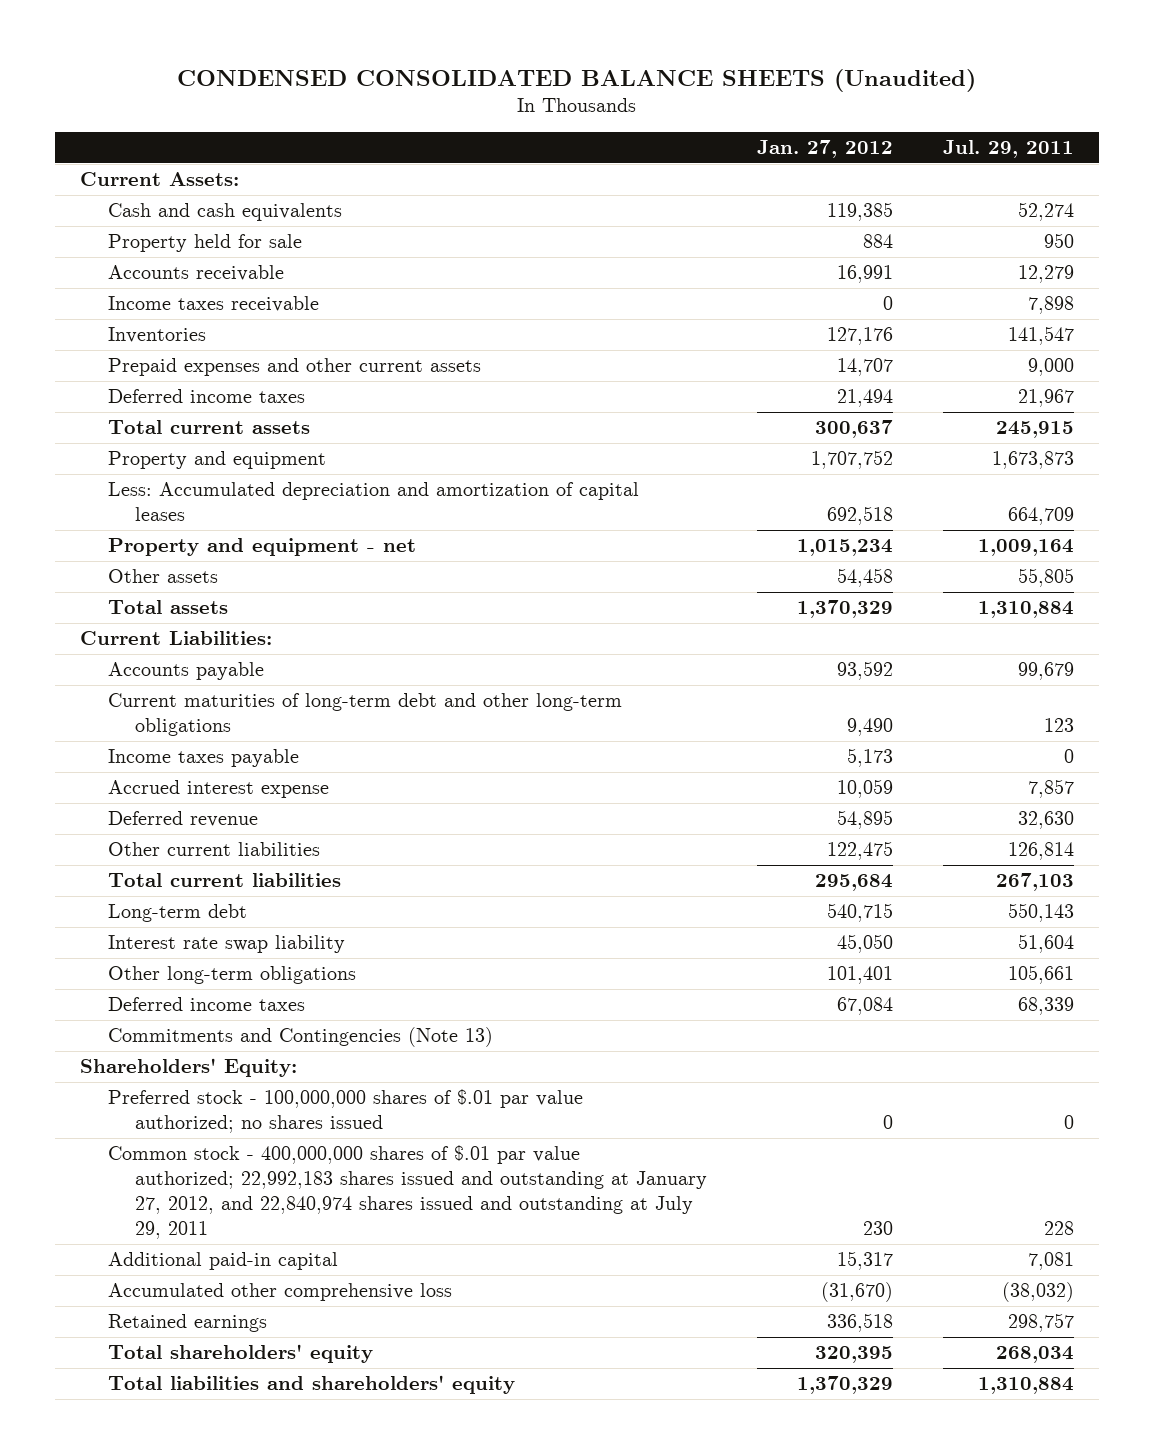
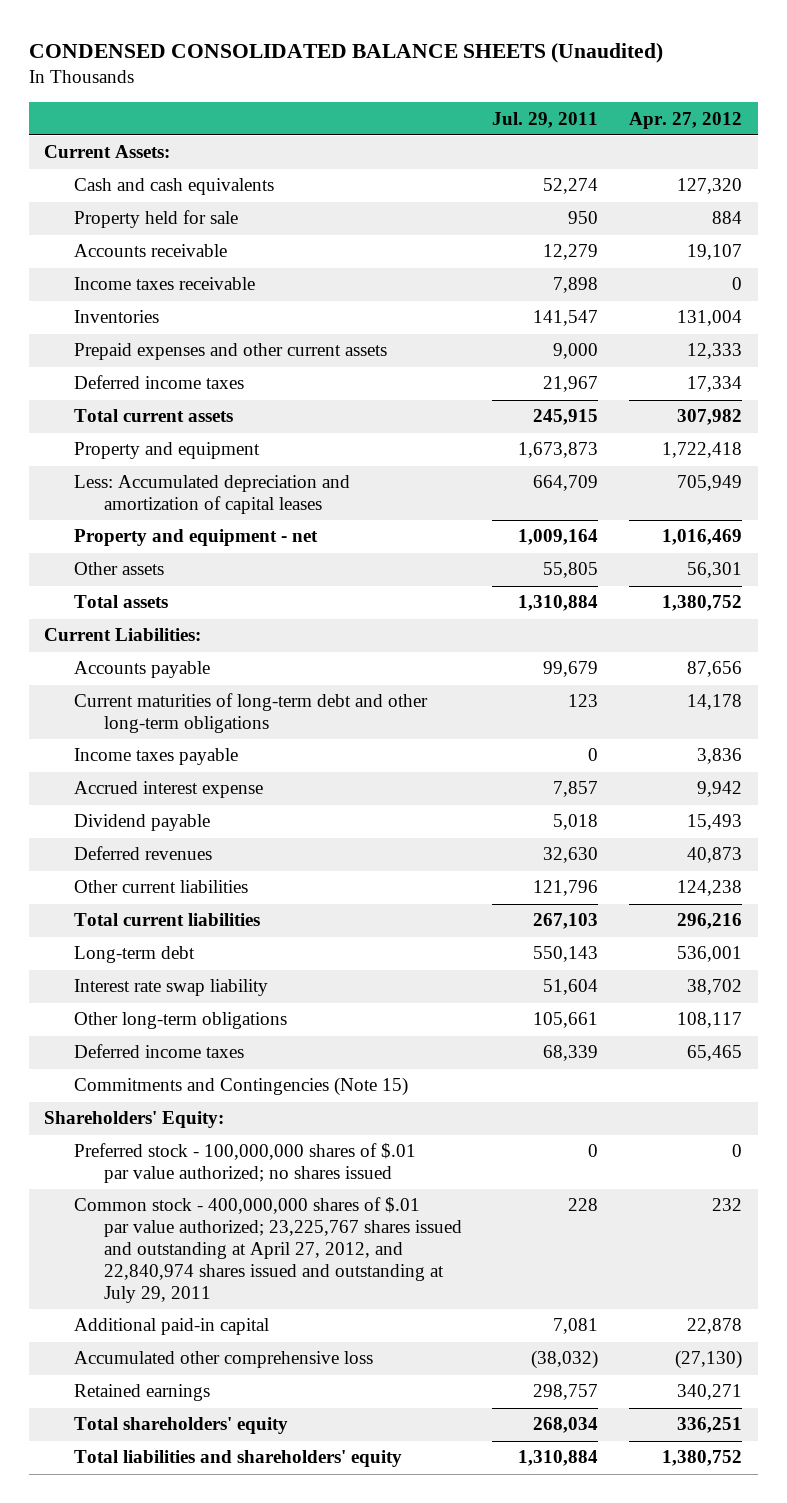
[757,139,894,158] Jan. 27, 2012 -> none
none -> [629,111,743,129] Apr. 27, 2012
none -> [73,814,210,832] Dividend payable
[107,811,258,828] Deferred revenue -> [73,846,212,861] Deferred revenues
[1008,842,1075,861] 126,814 -> [533,880,599,897] 121,796
[107,1027,493,1048] Commitments and Contingencies (Note 13) -> [73,1077,408,1097] Commitments and Contingencies (Note 15)
[107,1145,708,1240] Common stock - 400,000,000 shares of $.01 par value authorized; 22,992,183 shares issued and outstanding at January 27, 2012, and 22,840,974 shares issued and outstanding at July 29, 2011 -> [73,1197,462,1303] Common stock - 400,000,000 shares of $.01 par value authorized; 23,225,767 shares issued and outstanding at April 27, 2012, and 22,840,974 shares issued and outstanding at July 29, 2011

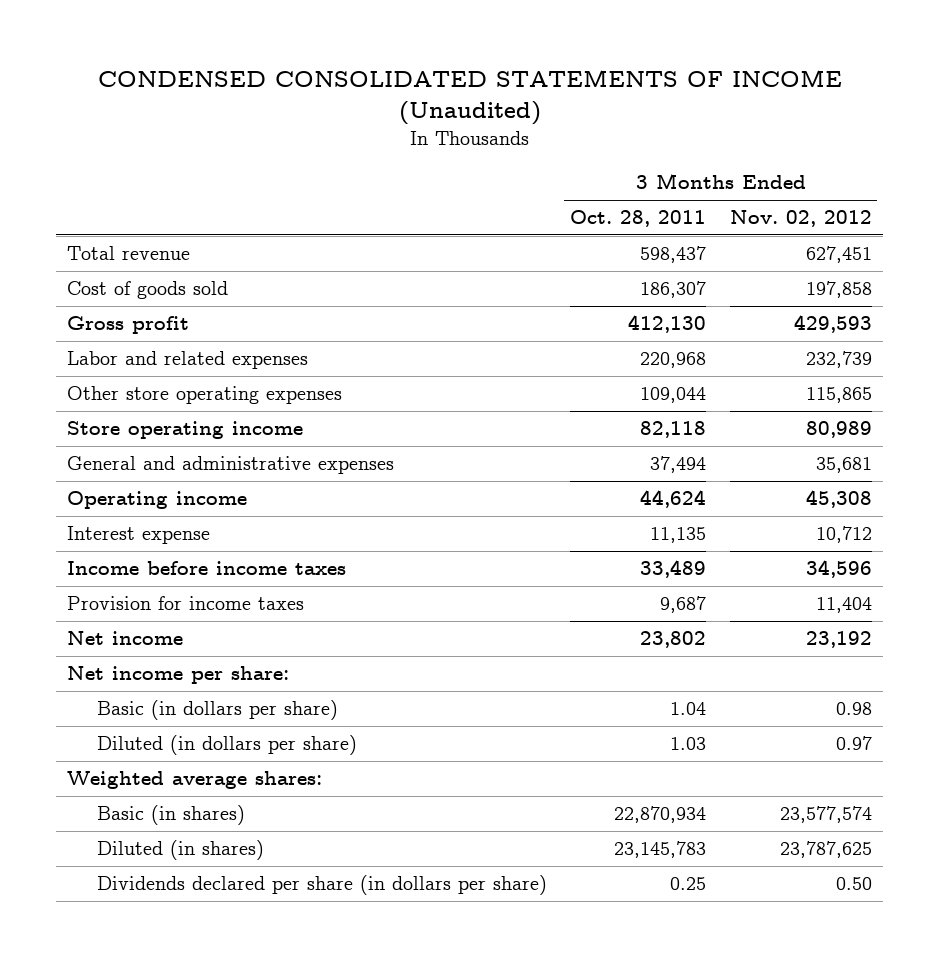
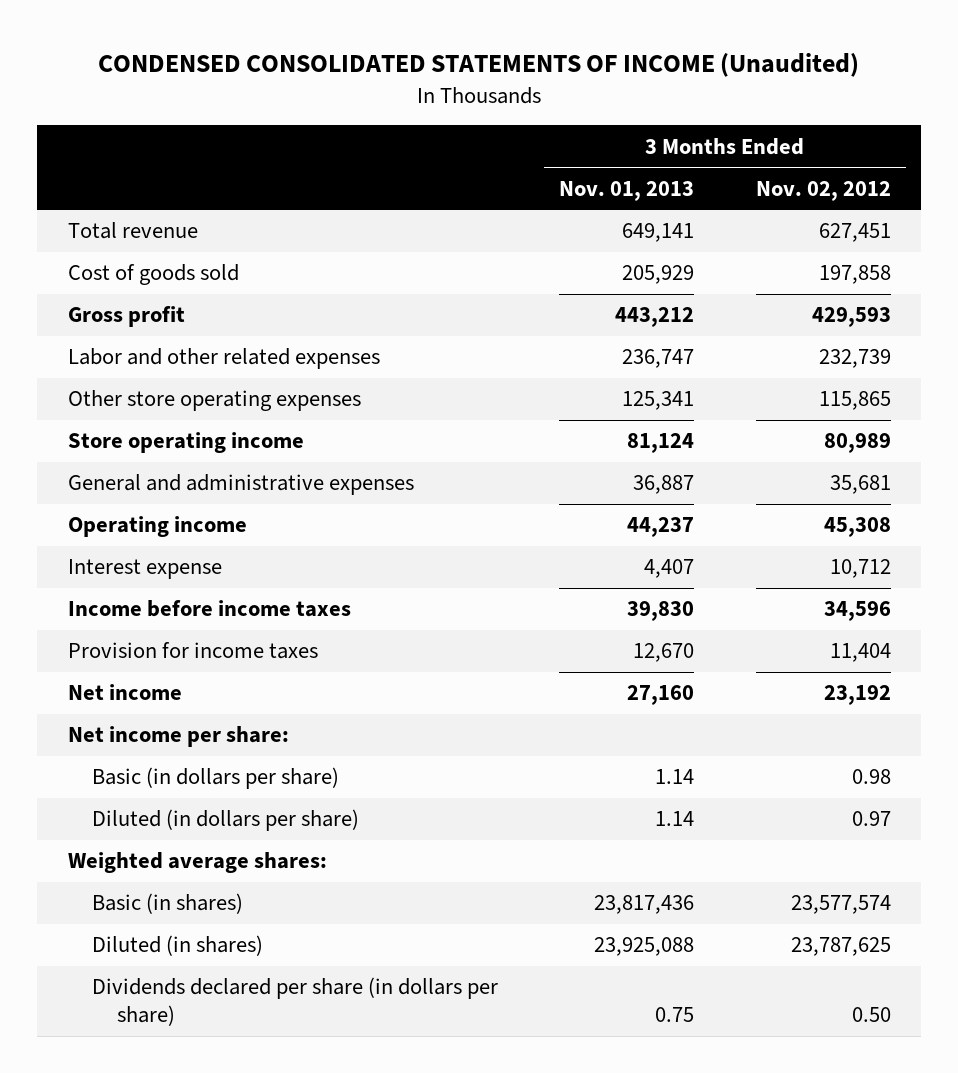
[570,210,707,228] Oct. 28, 2011 -> none
none -> [559,180,695,201] Nov. 01, 2013
[67,351,309,370] Labor and related expenses -> [67,348,380,370] Labor and other related expenses

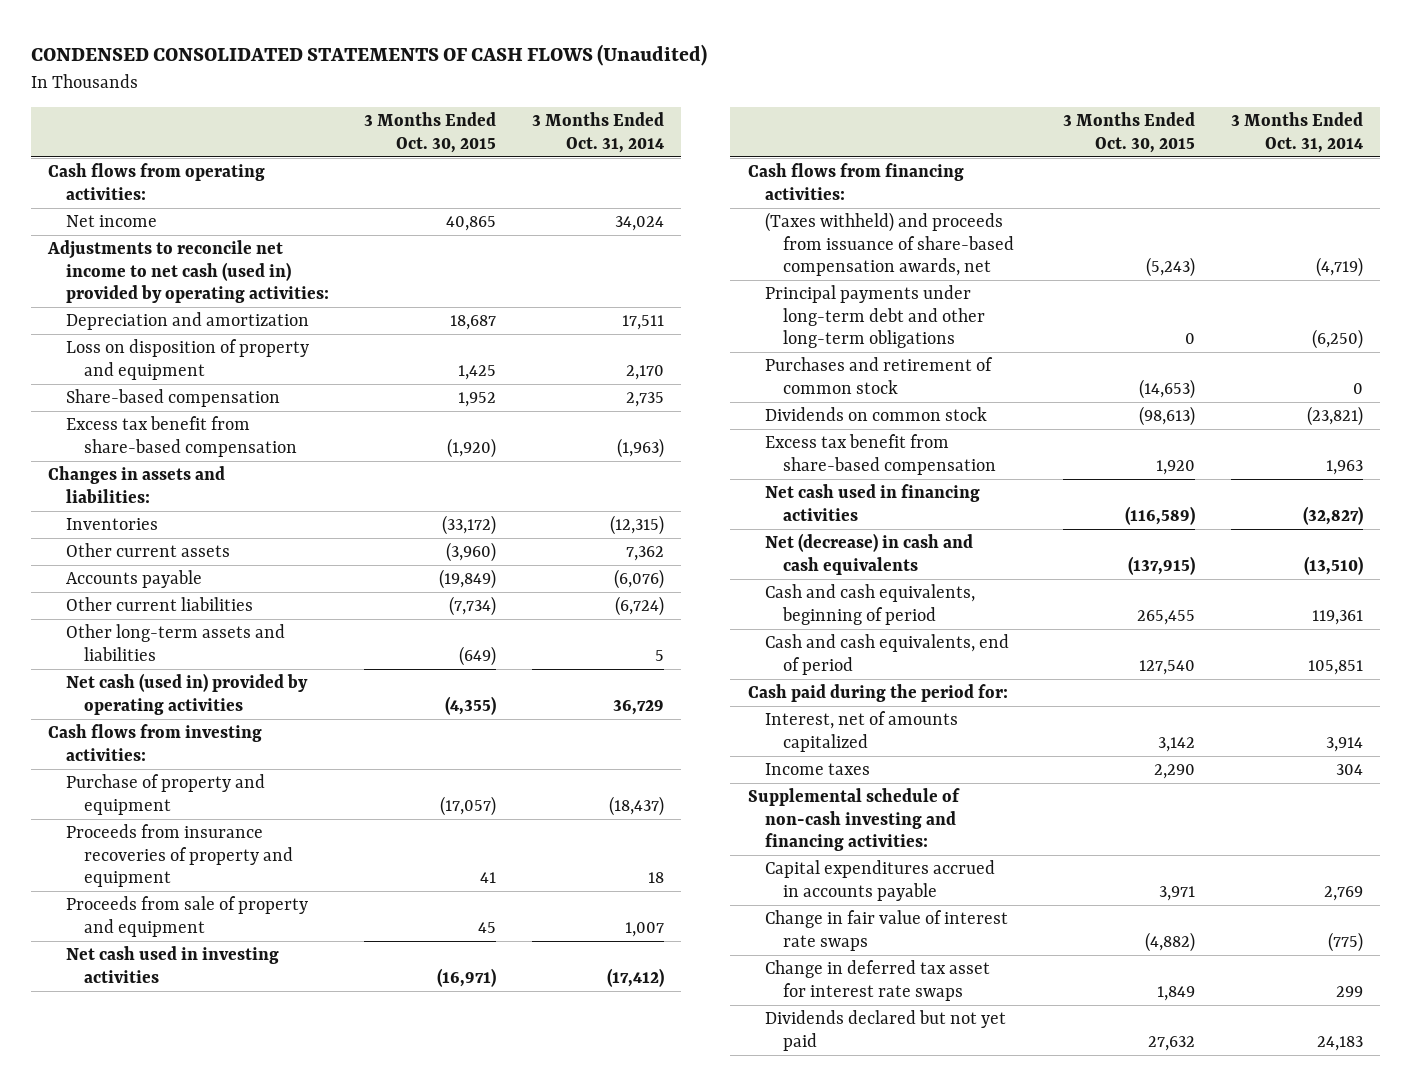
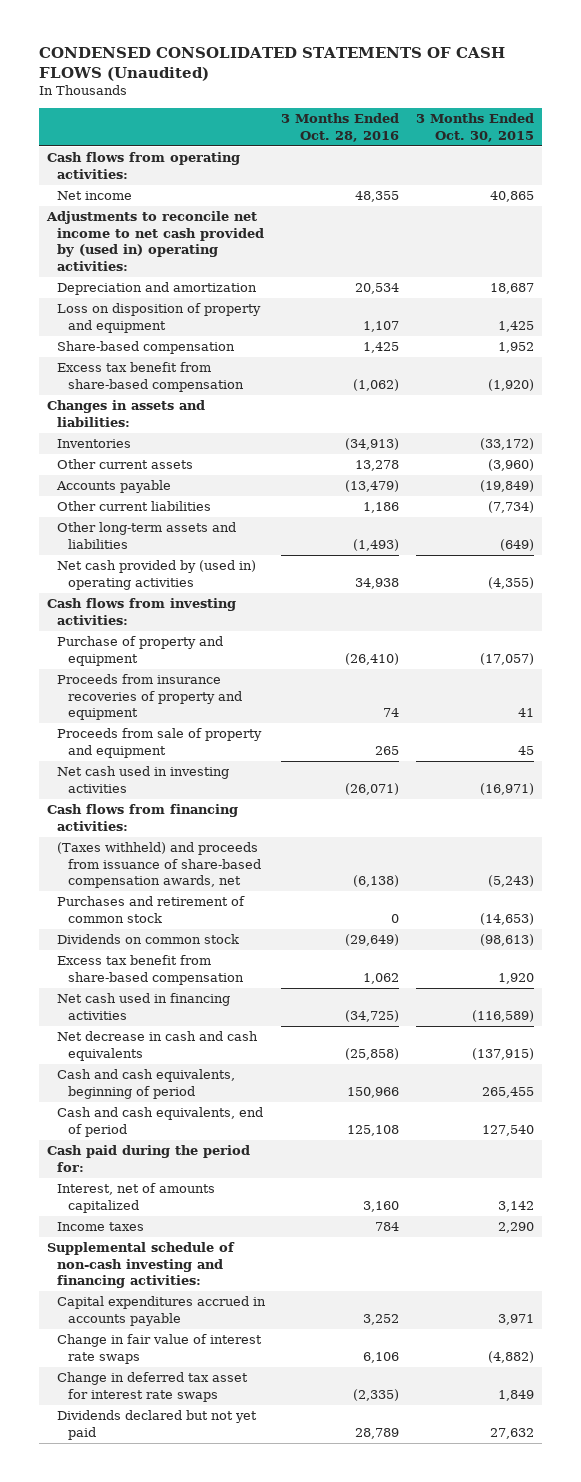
[531,112,664,153] 3 Months Ended Oct. 31, 2014 -> none
none -> [281,113,400,142] 3 Months Ended Oct. 28, 2016
[47,240,330,304] Adjustments to reconcile net income to net cash (used in) provided by operating activities: -> [45,211,265,271] Adjustments to reconcile net income to net cash provided by (used in) operating activities:
[66,673,309,715] Net cash (used in) provided by operating activities -> [57,560,257,590] Net cash provided by (used in) operating activities
[765,285,986,349] Principal payments under long-term debt and other long-term obligations -> none
[765,533,974,575] Net (decrease) in cash and cash equivalents -> [57,1031,259,1061] Net decrease in cash and cash equivalents

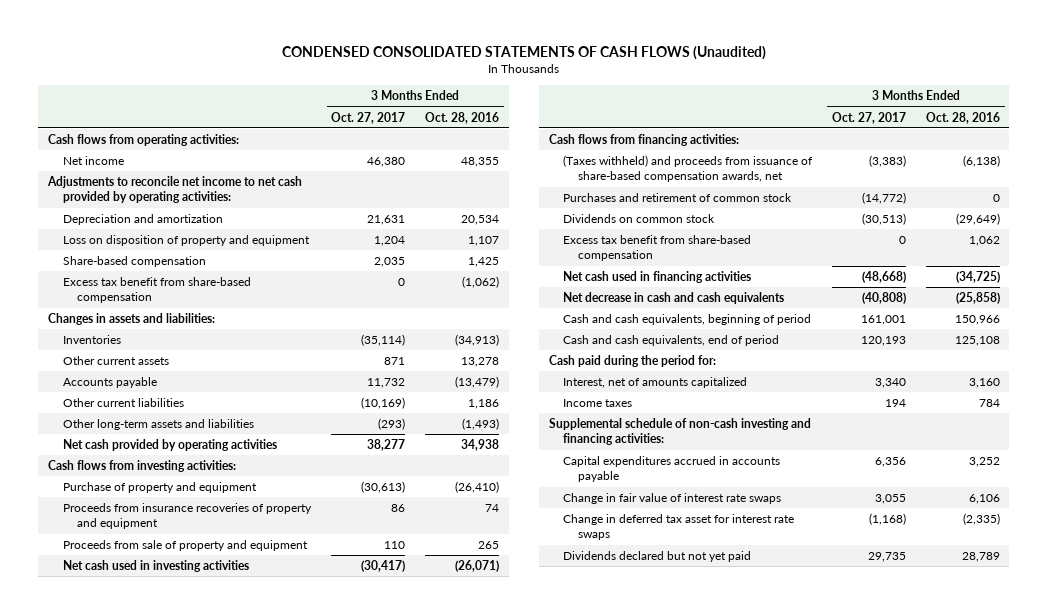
[415,113,534,142] 3 Months Ended Oct. 30, 2015 -> none
none -> [331,111,406,124] Oct. 27, 2017
[45,211,265,271] Adjustments to reconcile net income to net cash provided by (used in) operating activities: -> [47,175,303,204] Adjustments to reconcile net income to net cash provided by operating activities:
[57,560,257,590] Net cash provided by (used in) operating activities -> [62,438,277,451] Net cash provided by operating activities

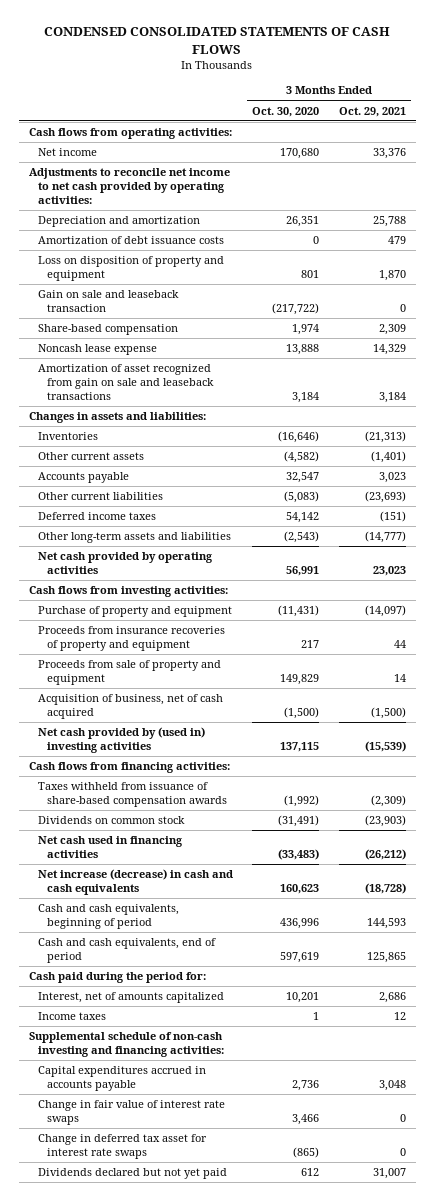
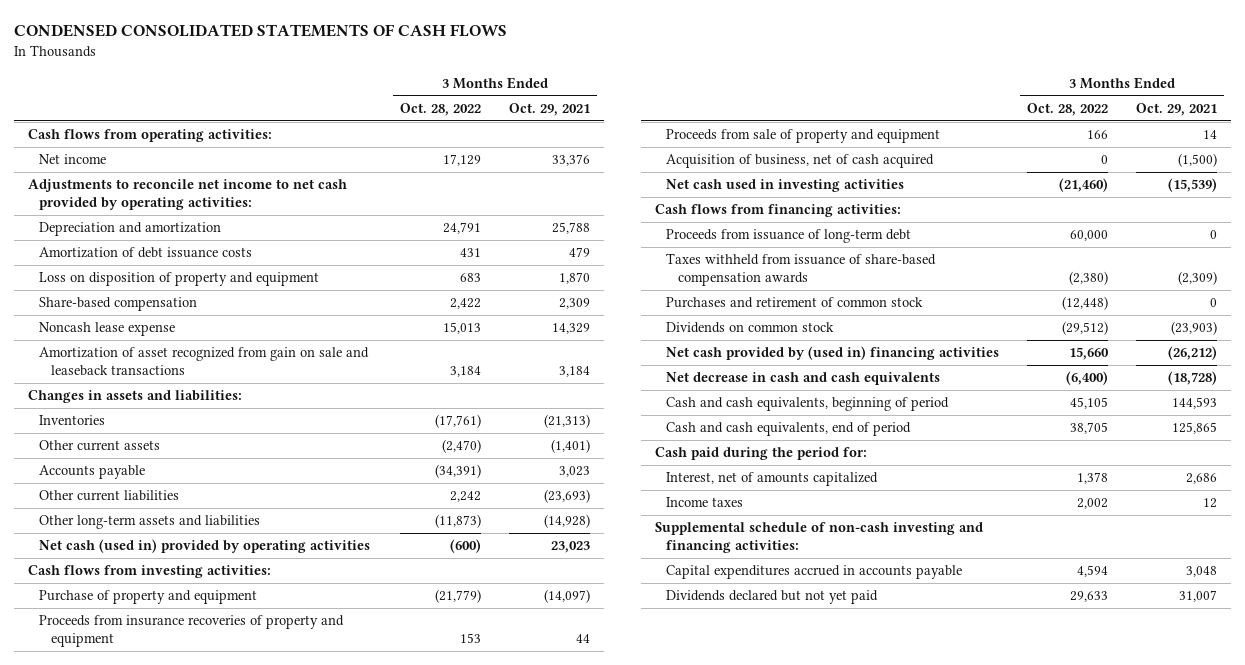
[252,106,320,117] Oct. 30, 2020 -> none
none -> [400,103,482,117] Oct. 28, 2022
[37,290,179,313] Gain on sale and leaseback transaction -> none
[37,512,156,521] Deferred income taxes -> none
[364,531,406,544] (14,777) -> [543,514,590,529] (14,928)
[37,552,213,575] Net cash provided by operating activities -> [39,539,371,554] Net cash (used in) provided by operating activities
[37,727,205,754] Net cash provided by (used in) investing activities -> [666,179,905,193] Net cash used in investing activities
none -> [666,229,912,244] Proceeds from issuance of long-term debt
none -> [666,297,924,309] Purchases and retirement of common stock
[37,836,183,859] Net cash used in financing activities -> [666,346,1000,361] Net cash provided by (used in) financing activities
[37,869,233,896] Net increase (decrease) in cash and cash equivalents -> [666,372,941,386] Net decrease in cash and cash equivalents
[37,1100,225,1126] Change in fair value of interest rate swaps -> none
[37,1134,207,1160] Change in deferred tax asset for interest rate swaps -> none

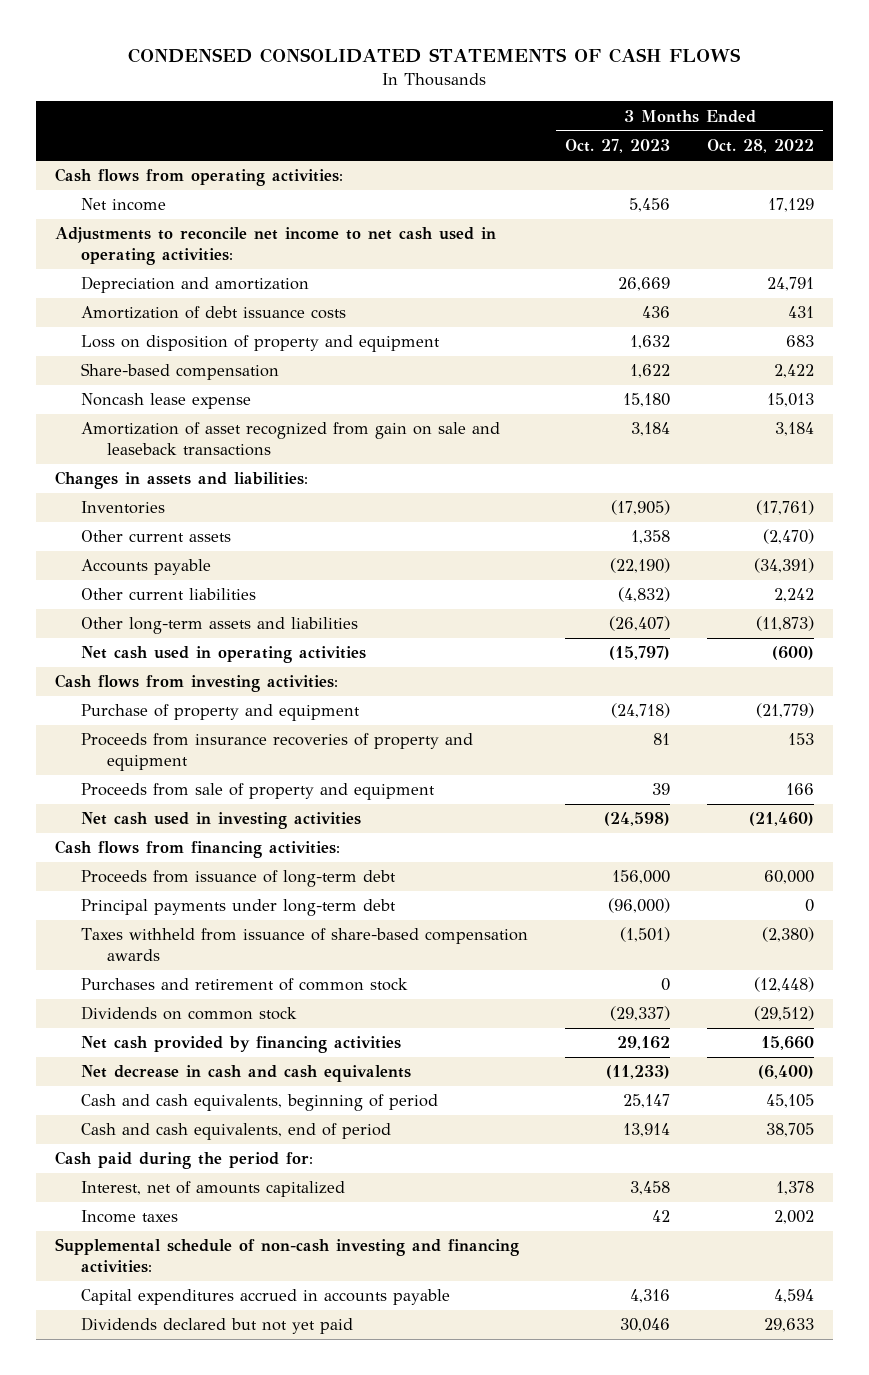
[508,103,590,117] Oct. 29, 2021 -> none
none -> [564,139,670,154] Oct. 27, 2023
[27,179,347,211] Adjustments to reconcile net income to net cash provided by operating activities: -> [54,227,496,266] Adjustments to reconcile net income to net cash used in operating activities:
[39,539,371,554] Net cash (used in) provided by operating activities -> [80,646,366,664] Net cash used in operating activities
[666,154,935,169] Acquisition of business, net of cash acquired -> none
none -> [80,899,396,917] Principal payments under long-term debt
[666,346,1000,361] Net cash provided by (used in) financing activities -> [80,1036,401,1054] Net cash provided by financing activities

